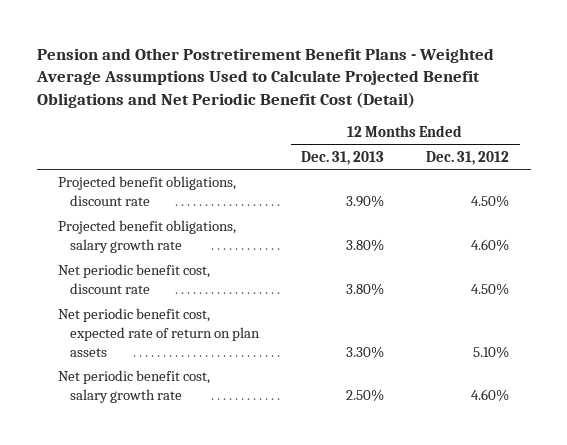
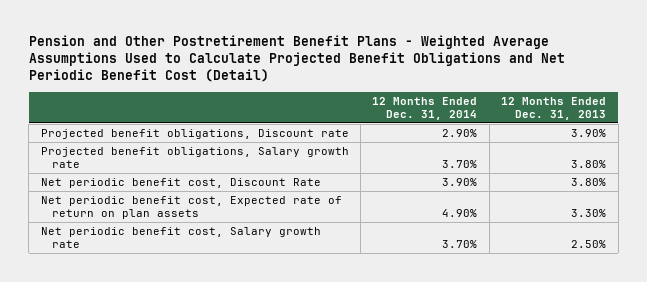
[426,150,510,165] Dec. 31, 2012 -> none
none -> [372,96,478,120] 12 Months Ended Dec. 31, 2014
[57,176,236,207] Projected benefit obligations, discount rate -> [40,129,349,140] Projected benefit obligations, Discount rate
[57,220,236,254] Projected benefit obligations, salary growth rate -> [40,147,349,169] Projected benefit obligations, Salary growth rate
[57,264,210,295] Net periodic benefit cost, discount rate -> [40,178,321,189] Net periodic benefit cost, Discount Rate
[57,308,261,357] Net periodic benefit cost, expected rate of return on plan assets -> [40,196,342,220] Net periodic benefit cost, Expected rate of return on plan assets
[57,370,210,404] Net periodic benefit cost, salary growth rate -> [40,227,321,249] Net periodic benefit cost, Salary growth rate

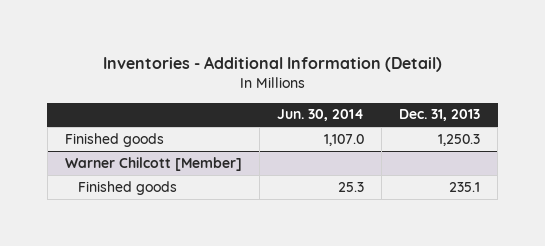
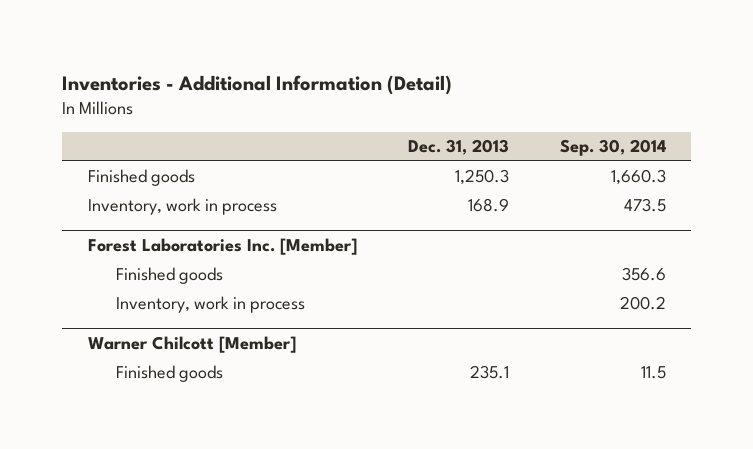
[277,109,365,122] Jun. 30, 2014 -> none
none -> [559,139,666,157] Sep. 30, 2014
none -> [87,198,277,216] Inventory, work in process
none -> [87,238,357,256] Forest Laboratories Inc. [Member]
none -> [115,267,223,285] Finished goods
none -> [115,296,305,314] Inventory, work in process

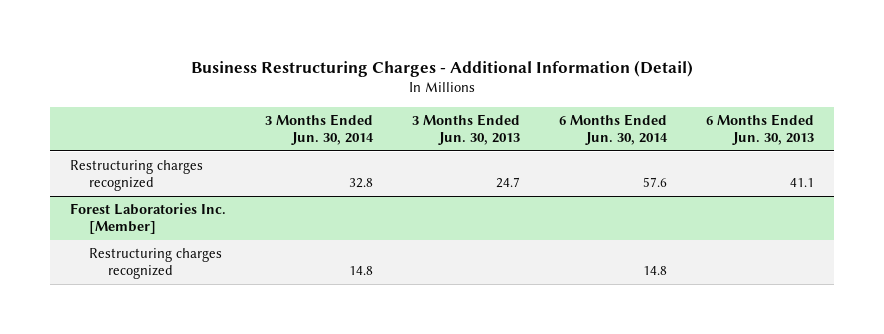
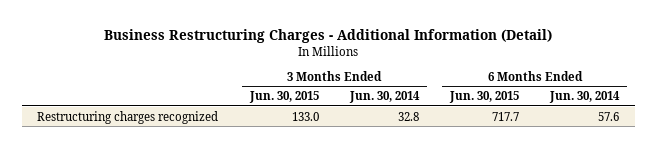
[411,113,520,146] 3 Months Ended Jun. 30, 2013 -> none
[706,113,815,146] 6 Months Ended Jun. 30, 2013 -> none
none -> [248,91,319,104] Jun. 30, 2015
none -> [449,91,520,104] Jun. 30, 2015
[69,202,226,235] Forest Laboratories Inc. [Member] -> none
[88,247,222,280] Restructuring charges recognized -> none

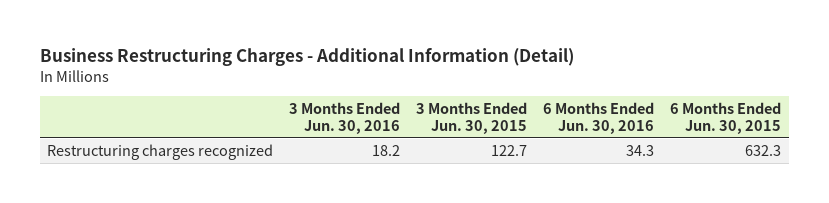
[348,91,420,104] Jun. 30, 2014 -> none
[549,91,621,104] Jun. 30, 2014 -> none
none -> [289,101,401,134] 3 Months Ended Jun. 30, 2016
none -> [543,101,655,134] 6 Months Ended Jun. 30, 2016
[291,111,319,121] 133.0 -> [491,145,528,157] 122.7
[492,111,520,121] 717.7 -> [745,145,782,157] 632.3

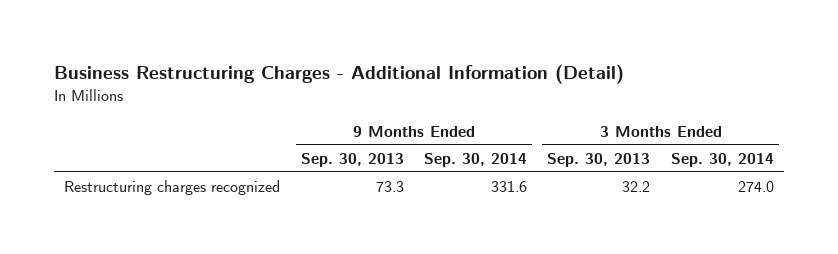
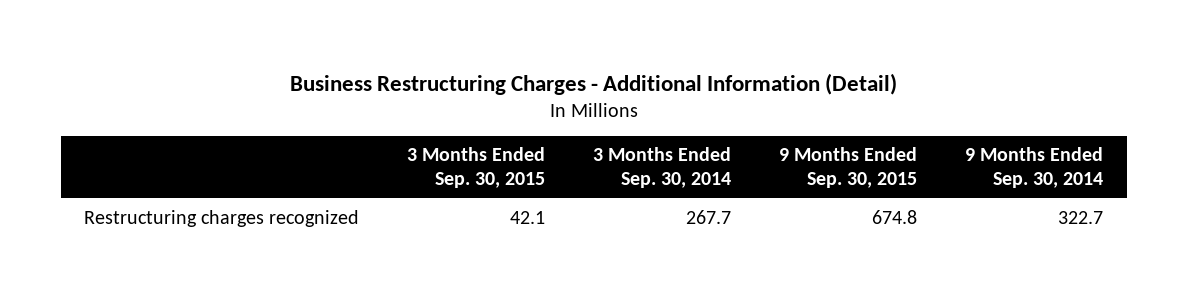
[300,152,404,167] Sep. 30, 2013 -> none
[547,152,651,167] Sep. 30, 2013 -> none
none -> [407,147,546,188] 3 Months Ended Sep. 30, 2015
none -> [779,147,918,188] 9 Months Ended Sep. 30, 2015
[491,181,528,193] 331.6 -> [1057,211,1103,225] 322.7
[737,181,774,193] 274.0 -> [686,210,732,225] 267.7

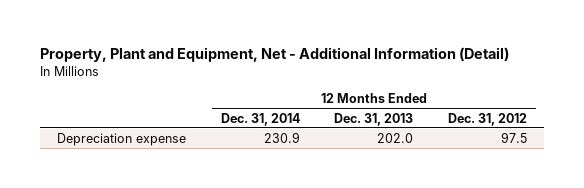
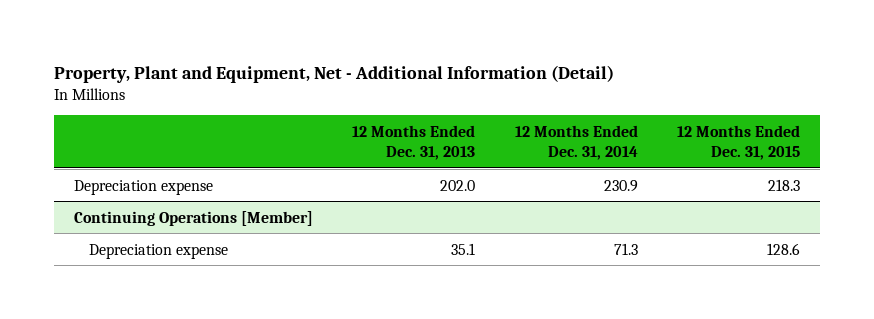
[447,112,527,126] Dec. 31, 2012 -> none
none -> [677,124,801,161] 12 Months Ended Dec. 31, 2015
none -> [73,210,313,226] Continuing Operations [Member]
none -> [88,243,228,259] Depreciation expense

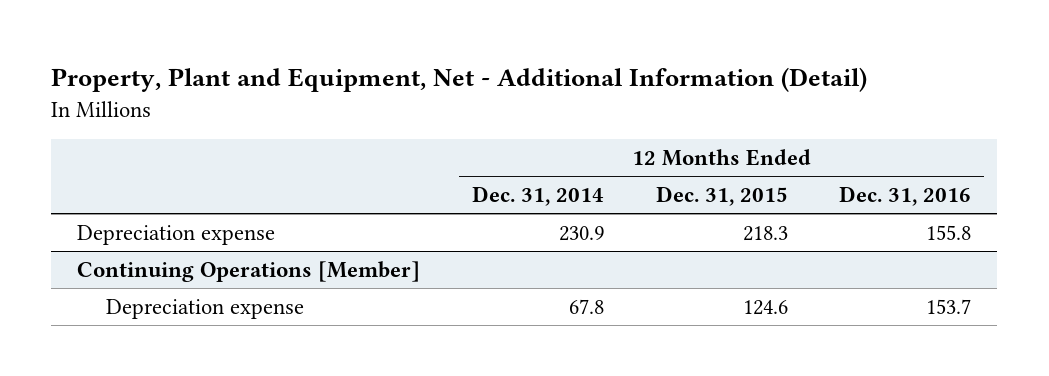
[352,124,476,161] 12 Months Ended Dec. 31, 2013 -> none
none -> [839,185,972,206] Dec. 31, 2016
[613,242,638,255] 71.3 -> [568,298,604,314] 67.8
[767,242,801,255] 128.6 -> [742,299,788,315] 124.6

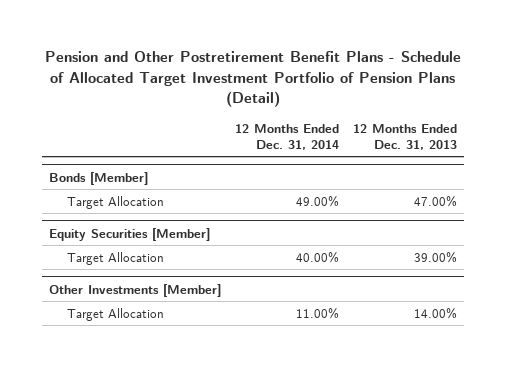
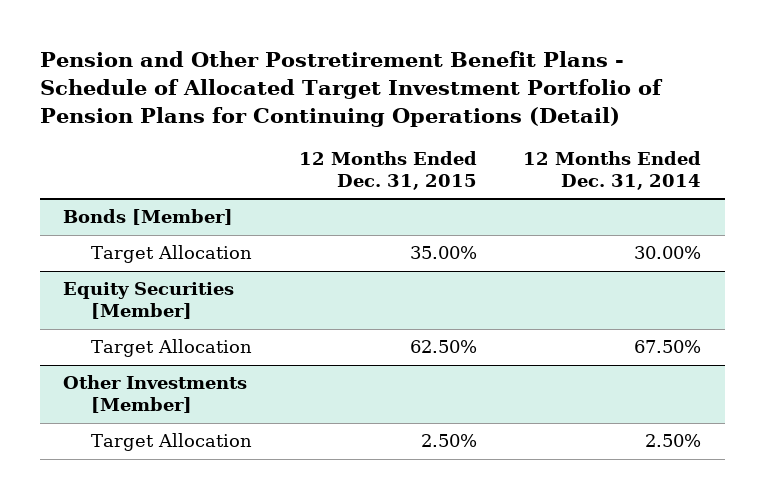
[45,51,462,108] Pension and Other Postretirement Benefit Plans - Schedule of Allocated Target Investment Portfolio of Pension Plans (Detail) -> [39,51,663,127] Pension and Other Postretirement Benefit Plans - Schedule of Allocated Target Investment Portfolio of Pension Plans for Continuing Operations (Detail)
[353,123,458,150] 12 Months Ended Dec. 31, 2013 -> none
none -> [298,150,477,190] 12 Months Ended Dec. 31, 2015
[296,194,340,207] 49.00% -> [634,246,702,260] 30.00%
[296,250,340,263] 40.00% -> [634,340,702,354] 67.50%
[296,306,340,319] 11.00% -> [645,434,702,448] 2.50%

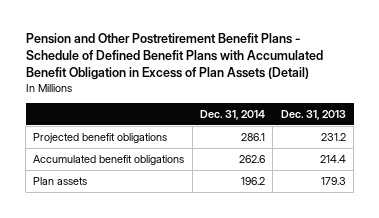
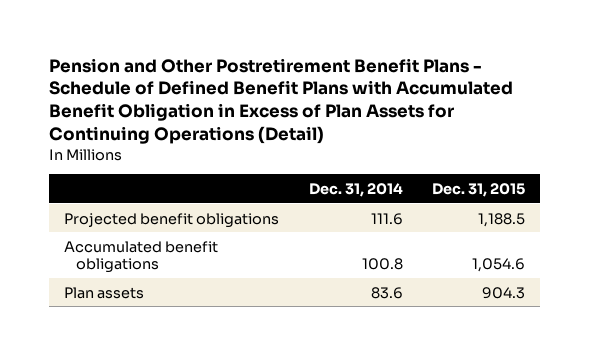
[25,32,323,81] Pension and Other Postretirement Benefit Plans - Schedule of Defined Benefit Plans with Accumulated Benefit Obligation in Excess of Plan Assets (Detail) -> [48,57,513,144] Pension and Other Postretirement Benefit Plans - Schedule of Defined Benefit Plans with Accumulated Benefit Obligation in Excess of Plan Assets for Continuing Operations (Detail)
[280,109,346,120] Dec. 31, 2013 -> none
none -> [432,182,526,197] Dec. 31, 2015
[241,132,266,141] 286.1 -> [370,212,403,225] 111.6
[239,154,266,163] 262.6 -> [361,258,403,271] 100.8
[241,176,266,185] 196.2 -> [370,286,403,299] 83.6

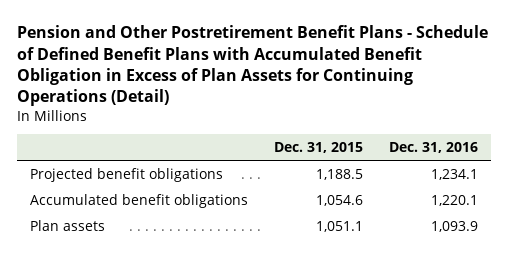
[308,182,403,197] Dec. 31, 2014 -> none
none -> [388,142,478,154] Dec. 31, 2016
[482,286,526,299] 904.3 -> [315,220,363,232] 1,051.1

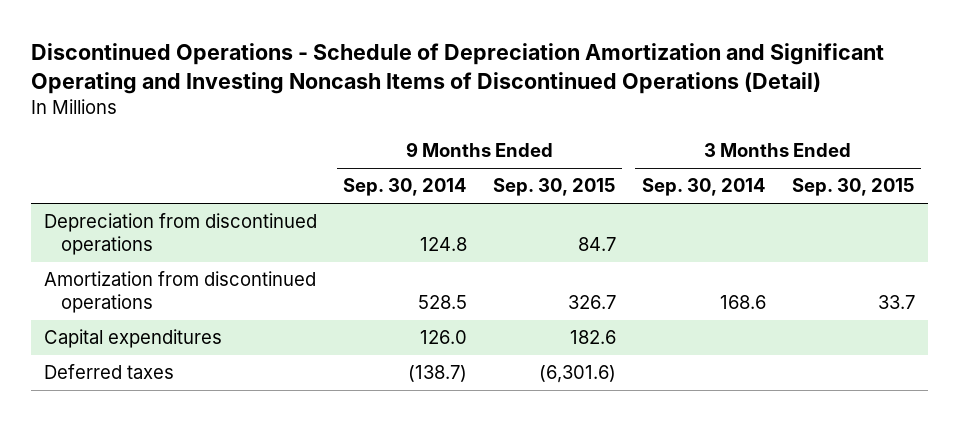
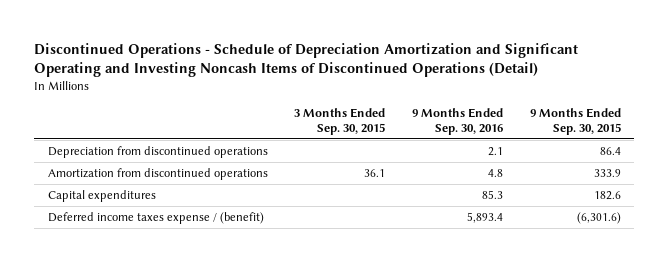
[343,178,468,197] Sep. 30, 2014 -> none
[641,178,766,197] Sep. 30, 2014 -> none
none -> [412,108,504,135] 9 Months Ended Sep. 30, 2016
[577,237,616,252] 84.7 -> [599,146,621,155] 86.4
[567,295,616,310] 326.7 -> [593,168,621,177] 333.9
[877,295,915,310] 33.7 -> [364,168,386,177] 36.1
[44,364,175,380] Deferred taxes -> [47,211,264,224] Deferred income taxes expense / (benefit)

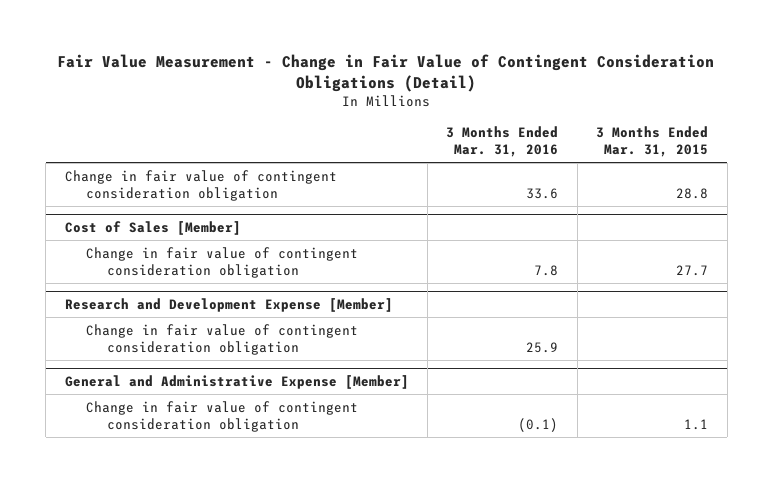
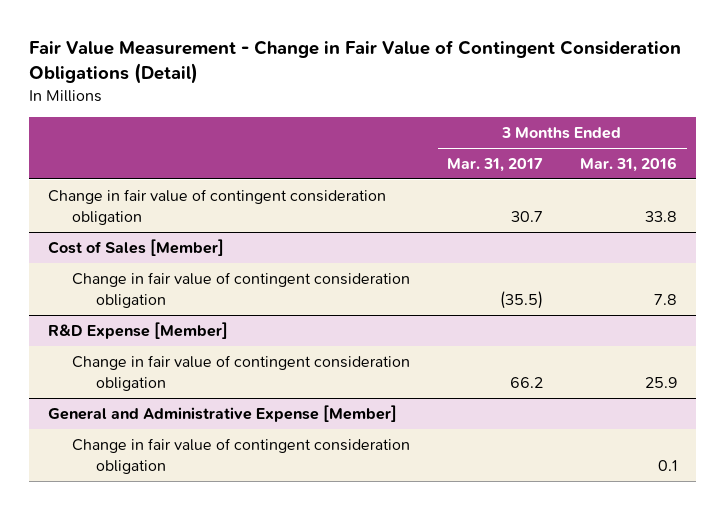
[596,125,709,158] 3 Months Ended Mar. 31, 2015 -> none
none -> [447,158,544,173] Mar. 31, 2017
[526,187,559,199] 33.6 -> [645,210,678,222] 33.8
[64,298,393,313] Research and Development Expense [Member] -> [47,321,228,339] R&D Expense [Member]
[518,417,559,432] (0.1) -> [658,459,678,471] 0.1

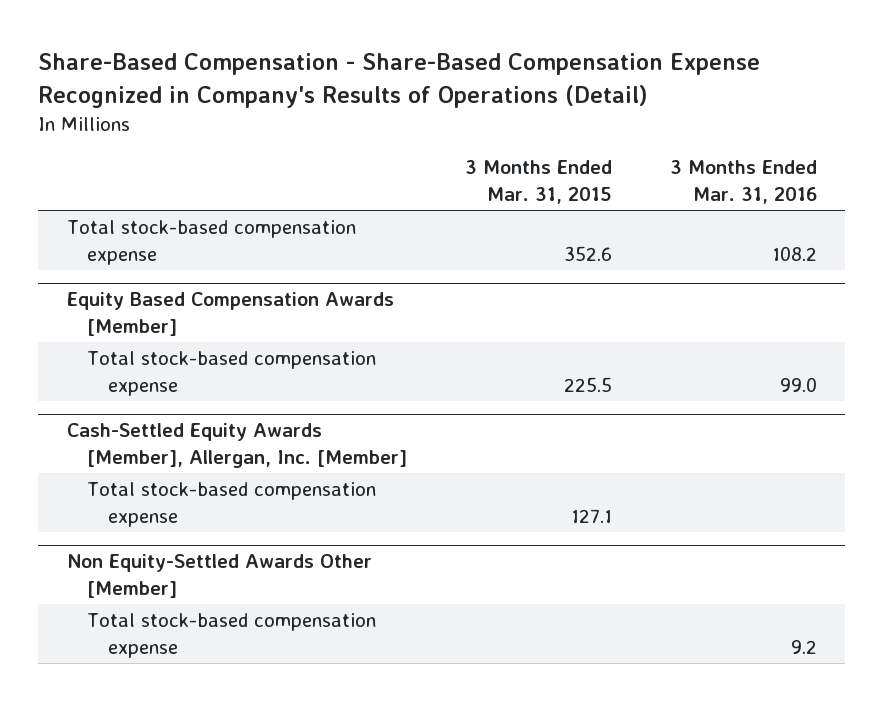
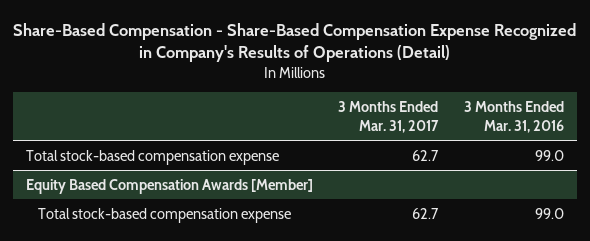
[464,160,612,205] 3 Months Ended Mar. 31, 2015 -> none
none -> [338,100,440,133] 3 Months Ended Mar. 31, 2017
[771,245,817,261] 108.2 -> [534,149,564,161] 99.0
[66,423,408,469] Cash-Settled Equity Awards [Member], Allergan, Inc. [Member] -> none
[87,482,377,527] Total stock-based compensation expense -> none
[66,554,372,599] Non Equity-Settled Awards Other [Member] -> none
[87,613,377,658] Total stock-based compensation expense -> none

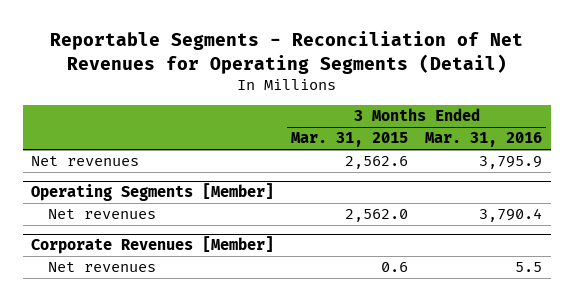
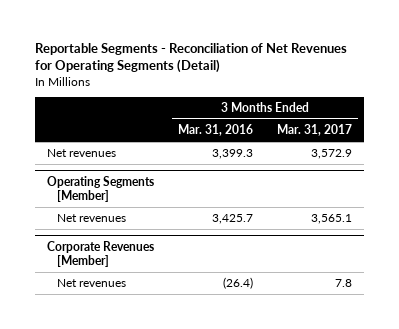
[291,132,409,148] Mar. 31, 2015 -> none
none -> [276,124,352,137] Mar. 31, 2017
[479,156,543,170] 3,795.9 -> [211,149,253,160] 3,399.3
[479,208,543,223] 3,790.4 -> [211,214,253,225] 3,425.7
[515,262,543,273] 5.5 -> [222,277,253,290] (26.4)

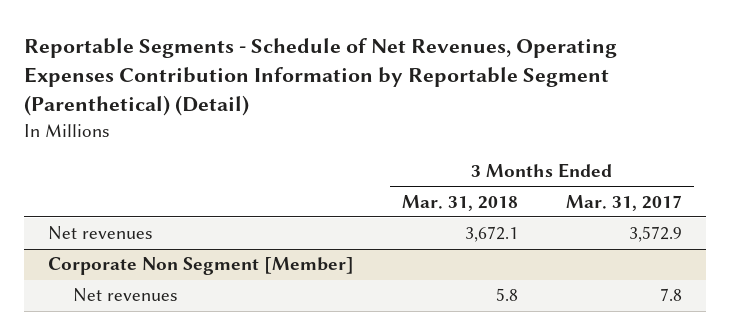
[35,42,348,74] Reportable Segments - Reconciliation of Net Revenues for Operating Segments (Detail) -> [23,38,617,117] Reportable Segments - Schedule of Net Revenues, Operating Expenses Contribution Information by Reportable Segment (Parenthetical) (Detail)
[177,124,253,137] Mar. 31, 2016 -> none
none -> [401,194,518,211] Mar. 31, 2018
[46,176,154,202] Operating Segments [Member] -> none
[57,214,127,223] Net revenues -> none
[46,241,154,267] Corporate Revenues [Member] -> [47,257,354,276] Corporate Non Segment [Member]

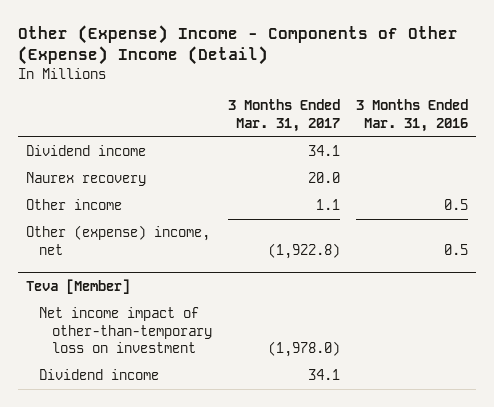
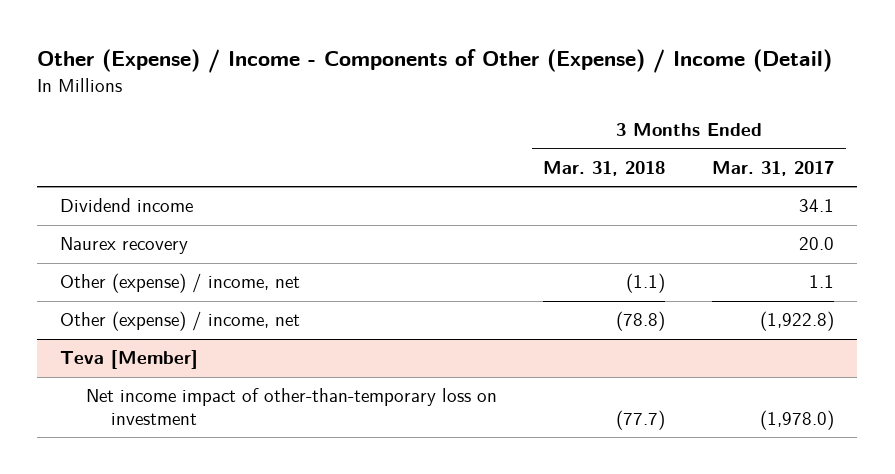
[18,25,459,66] Other (Expense) Income - Components of Other (Expense) Income (Detail) -> [37,49,833,74] Other (Expense) / Income - Components of Other (Expense) / Income (Detail)
[355,99,468,132] 3 Months Ended Mar. 31, 2016 -> none
none -> [543,160,666,176] Mar. 31, 2018
[26,199,123,211] Other income -> [60,273,301,294] Other (expense) / income, net
[26,225,211,255] Other (expense) income, net -> [60,311,301,332] Other (expense) / income, net
[39,369,160,381] Dividend income -> none

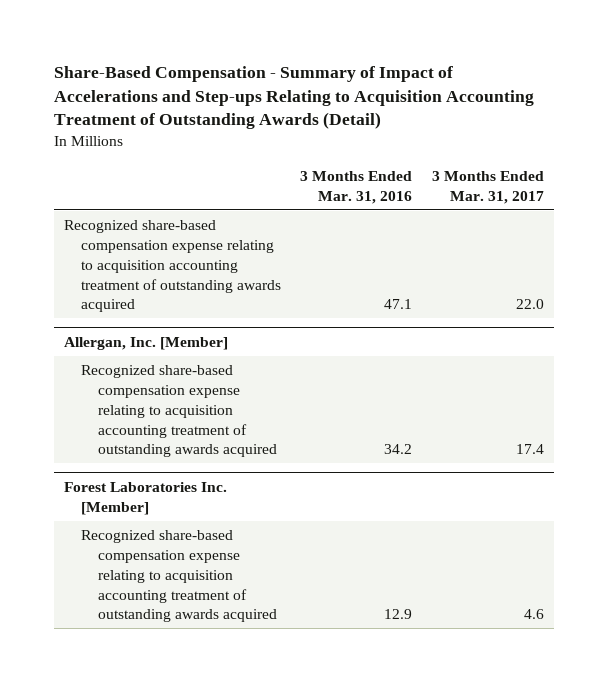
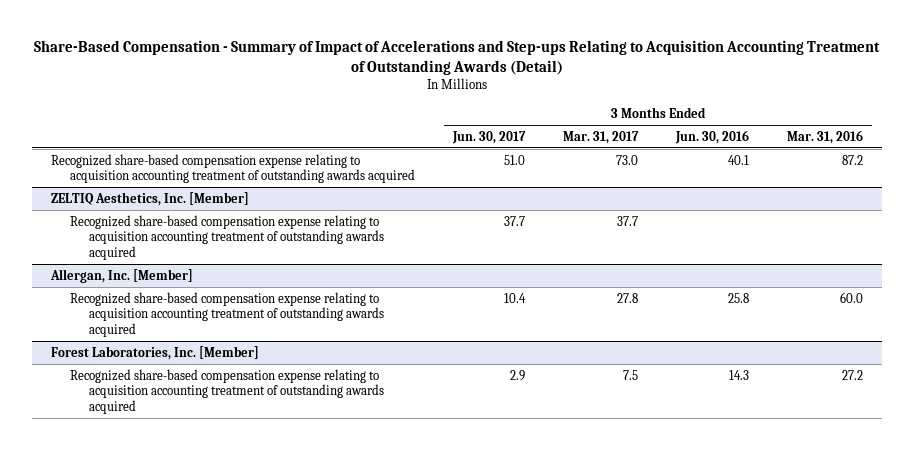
none -> [451,130,526,144] Jun. 30, 2017
none -> [674,129,749,144] Jun. 30, 2016
[384,299,413,310] 47.1 -> [841,154,863,165] 87.2
[516,299,545,310] 22.0 -> [615,154,638,165] 73.0
none -> [50,191,249,206] ZELTIQ Aesthetics, Inc. [Member]
none -> [70,214,385,261] Recognized share-based compensation expense relating to acquisition accounting treatment of outstanding awards acquired
[384,444,413,455] 34.2 -> [839,291,863,303] 60.0
[516,444,545,455] 17.4 -> [616,292,638,303] 27.8
[63,481,227,515] Forest Laboratories Inc. [Member] -> [50,345,259,360] Forest Laboratories, Inc. [Member]
[384,609,413,620] 12.9 -> [841,369,863,380] 27.2
[524,609,545,620] 4.6 -> [622,369,638,380] 7.5

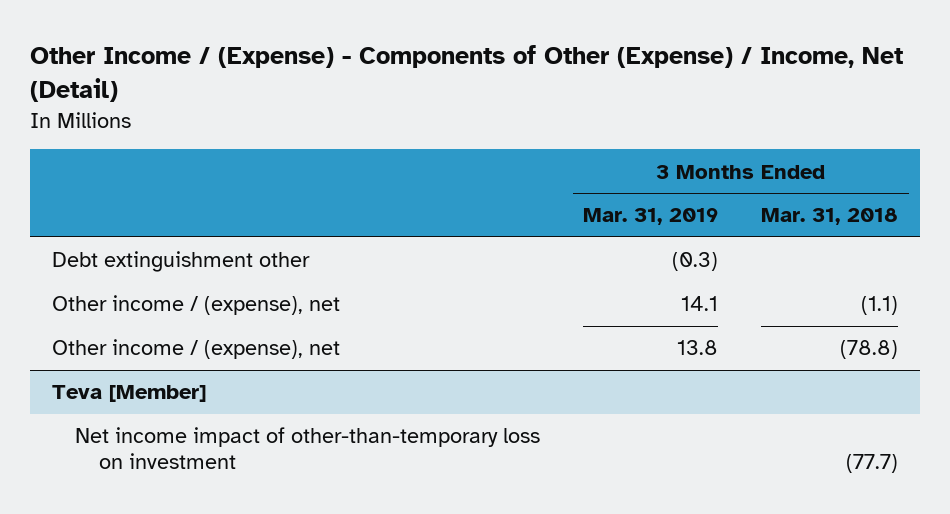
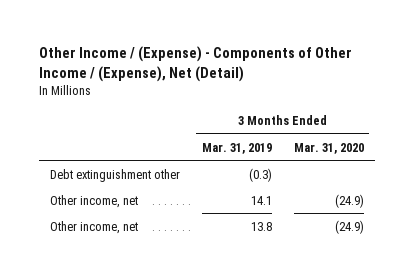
[30,45,904,103] Other Income / (Expense) - Components of Other (Expense) / Income, Net (Detail) -> [38,46,352,82] Other Income / (Expense) - Components of Other Income / (Expense), Net (Detail)
[761,208,899,226] Mar. 31, 2018 -> none
none -> [293,142,364,154] Mar. 31, 2020
[51,385,206,403] Teva [Member] -> none
[75,427,541,470] Net income impact of other-than-temporary loss on investment -> none
[51,295,340,316] Other income / (expense), net -> [49,194,138,208] Other income, net
[51,339,340,360] Other income / (expense), net -> [49,220,138,234] Other income, net

